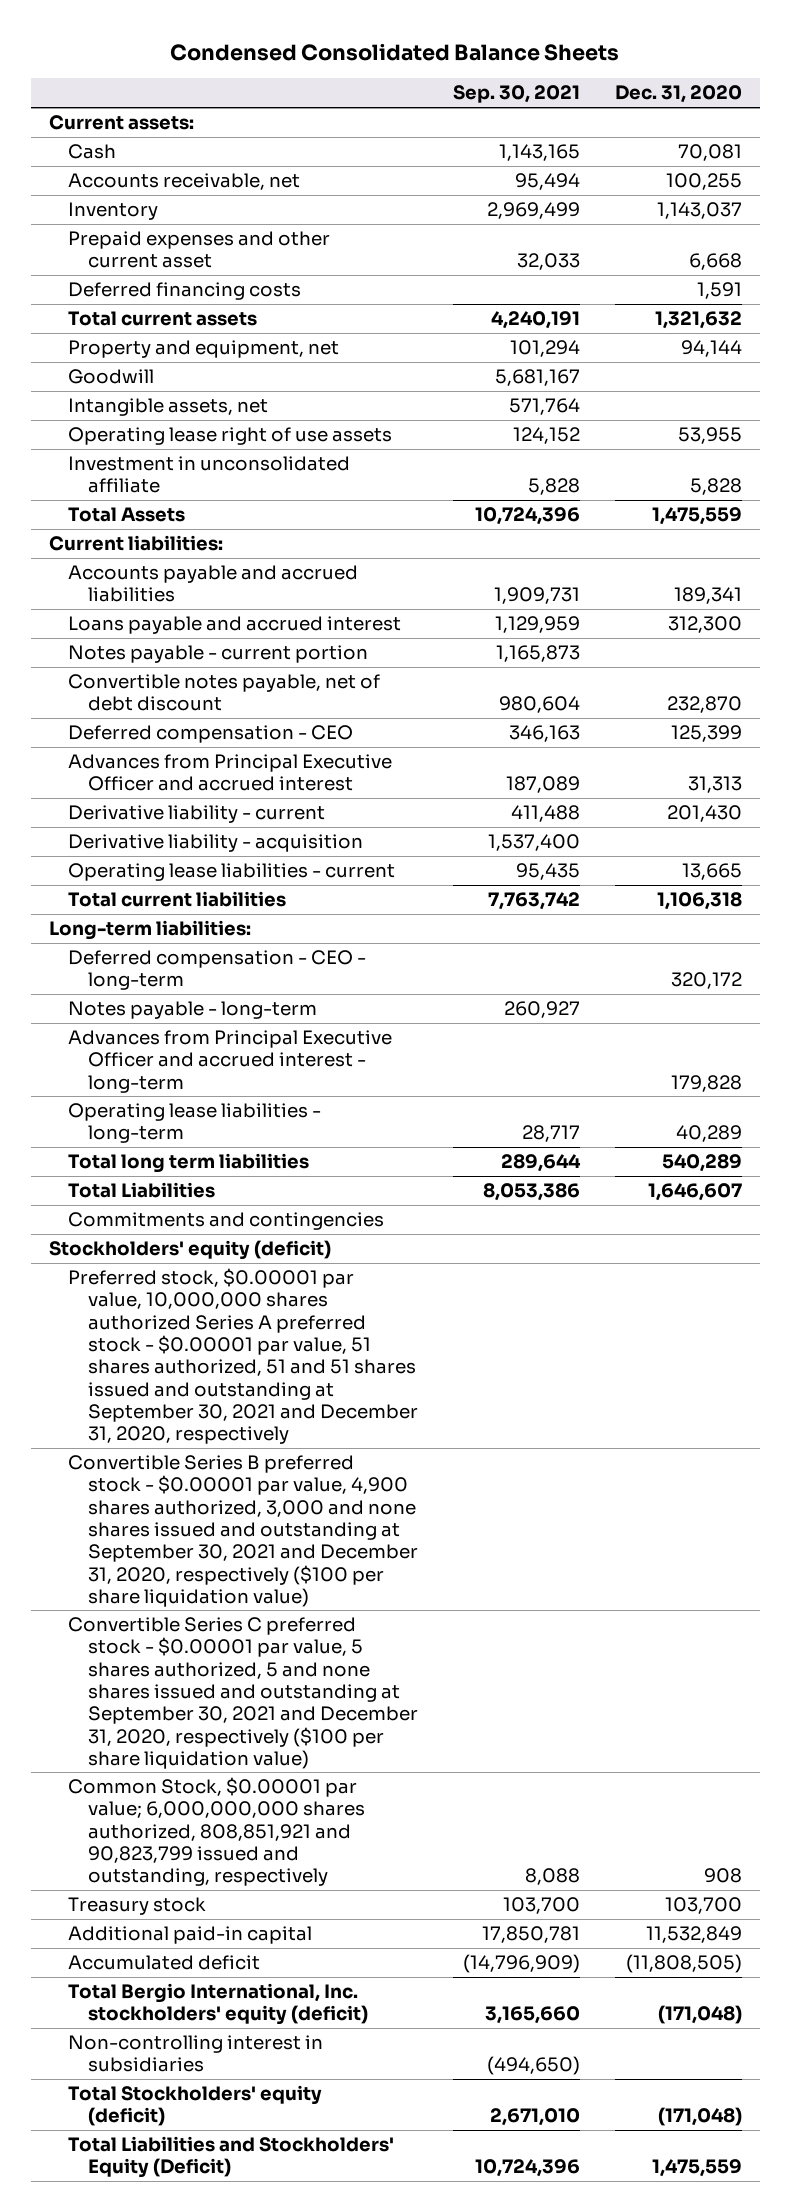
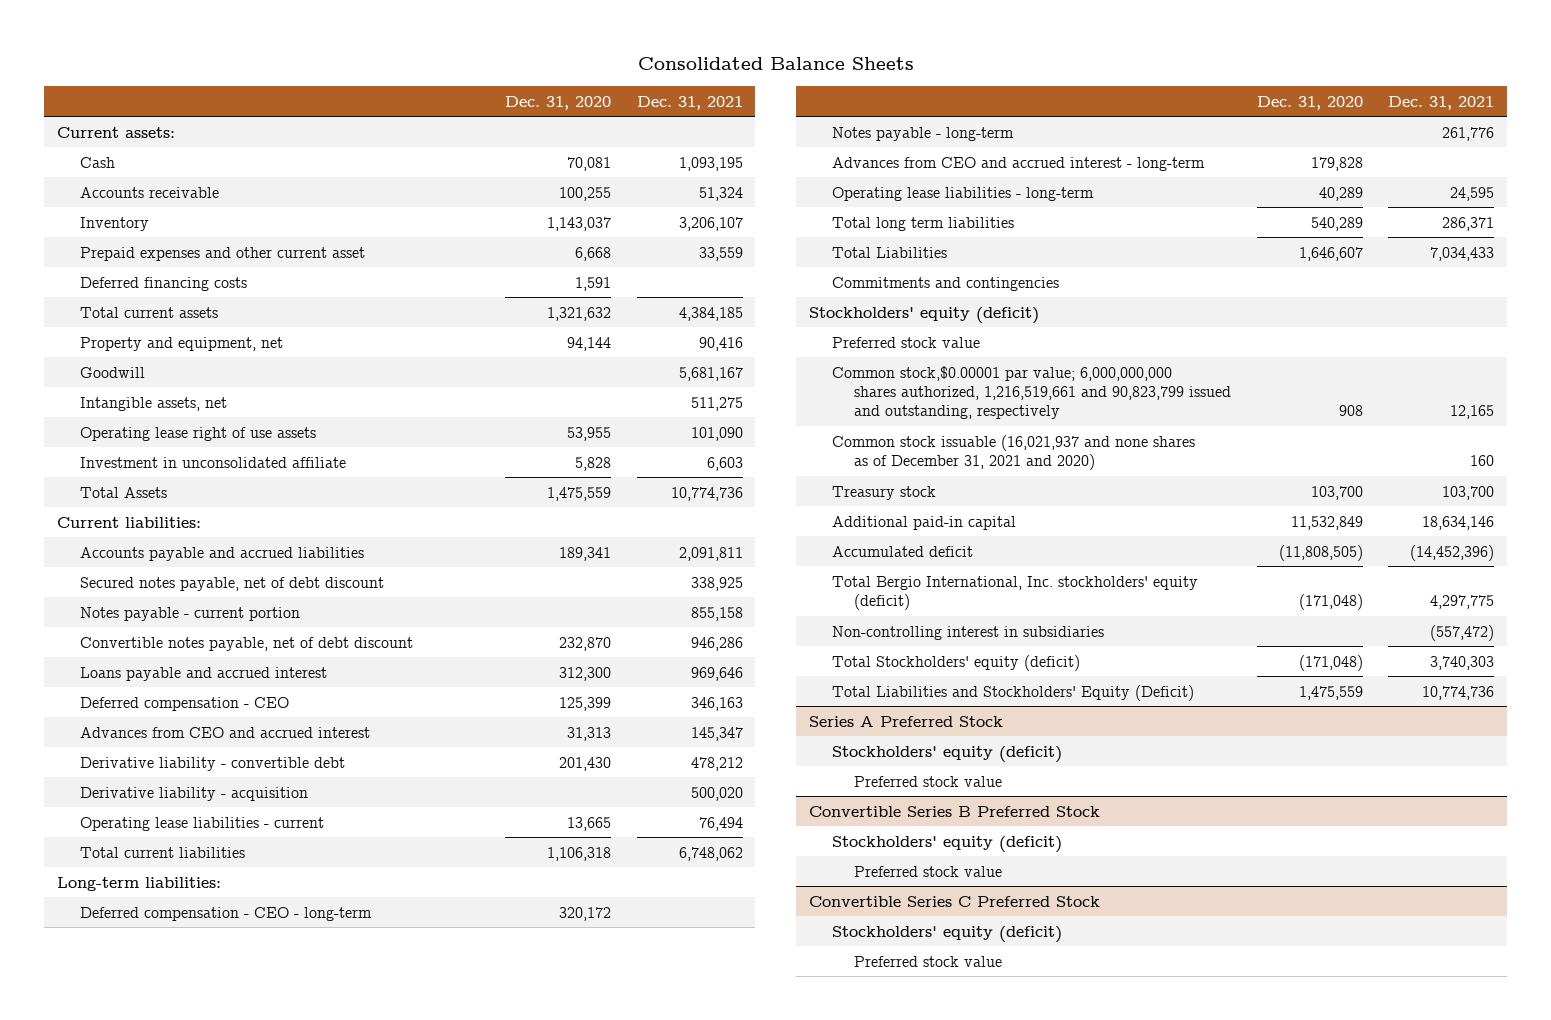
[170,42,620,61] Condensed Consolidated Balance Sheets -> [637,56,914,70] Consolidated Balance Sheets
[452,85,580,104] Sep. 30, 2021 -> none
none -> [636,95,743,110] Dec. 31, 2021
[68,173,301,191] Accounts receivable, net -> [79,186,219,198] Accounts receivable
none -> [79,576,384,591] Secured notes payable, net of debt discount
[68,616,402,635] Loans payable and accrued interest -> [79,666,327,681] Loans payable and accrued interest
[68,754,393,792] Advances from Principal Executive Officer and accrued interest -> [79,726,370,738] Advances from CEO and accrued interest
[68,805,326,824] Derivative liability - current -> [79,756,345,771] Derivative liability - convertible debt
[68,1030,393,1093] Advances from Principal Executive Officer and accrued interest - long-term -> [831,156,1205,171] Advances from CEO and accrued interest - long-term
[68,1455,418,1607] Convertible Series B preferred stock - $0.00001 par value, 4,900 shares authorized, 3,000 and none shares issued and outstanding at September 30, 2021 and December 31, 2020, respectively ($100 per share liquidation value) -> none
[68,1617,418,1769] Convertible Series C preferred stock - $0.00001 par value, 5 shares authorized, 5 and none shares issued and outstanding at September 30, 2021 and December 31, 2020, respectively ($100 per share liquidation value) -> none
[68,1268,418,1445] Preferred stock, $0.00001 par value, 10,000,000 shares authorized Series A preferred stock - $0.00001 par value, 51 shares authorized, 51 and 51 shares issued and outstanding at September 30, 2021 and December 31, 2020, respectively -> [831,336,980,348] Preferred stock value
[68,1777,365,1887] Common Stock, $0.00001 par value; 6,000,000,000 shares authorized, 808,851,921 and 90,823,799 issued and outstanding, respectively -> [831,365,1232,420] Common stock,$0.00001 par value; 6,000,000,000 shares authorized, 1,216,519,661 and 90,823,799 issued and outstanding, respectively
none -> [831,434,1195,471] Common stock issuable (16,021,937 and none shares as of December 31, 2021 and 2020)
none -> [808,715,1003,727] Series A Preferred Stock
none -> [831,745,1062,763] Stockholders' equity (deficit)
none -> [854,775,1003,787] Preferred stock value
none -> [808,805,1100,817] Convertible Series B Preferred Stock
none -> [831,835,1062,853] Stockholders' equity (deficit)
none -> [854,865,1003,877] Preferred stock value
none -> [808,895,1100,907] Convertible Series C Preferred Stock
none -> [831,925,1062,943] Stockholders' equity (deficit)
none -> [854,955,1003,967] Preferred stock value

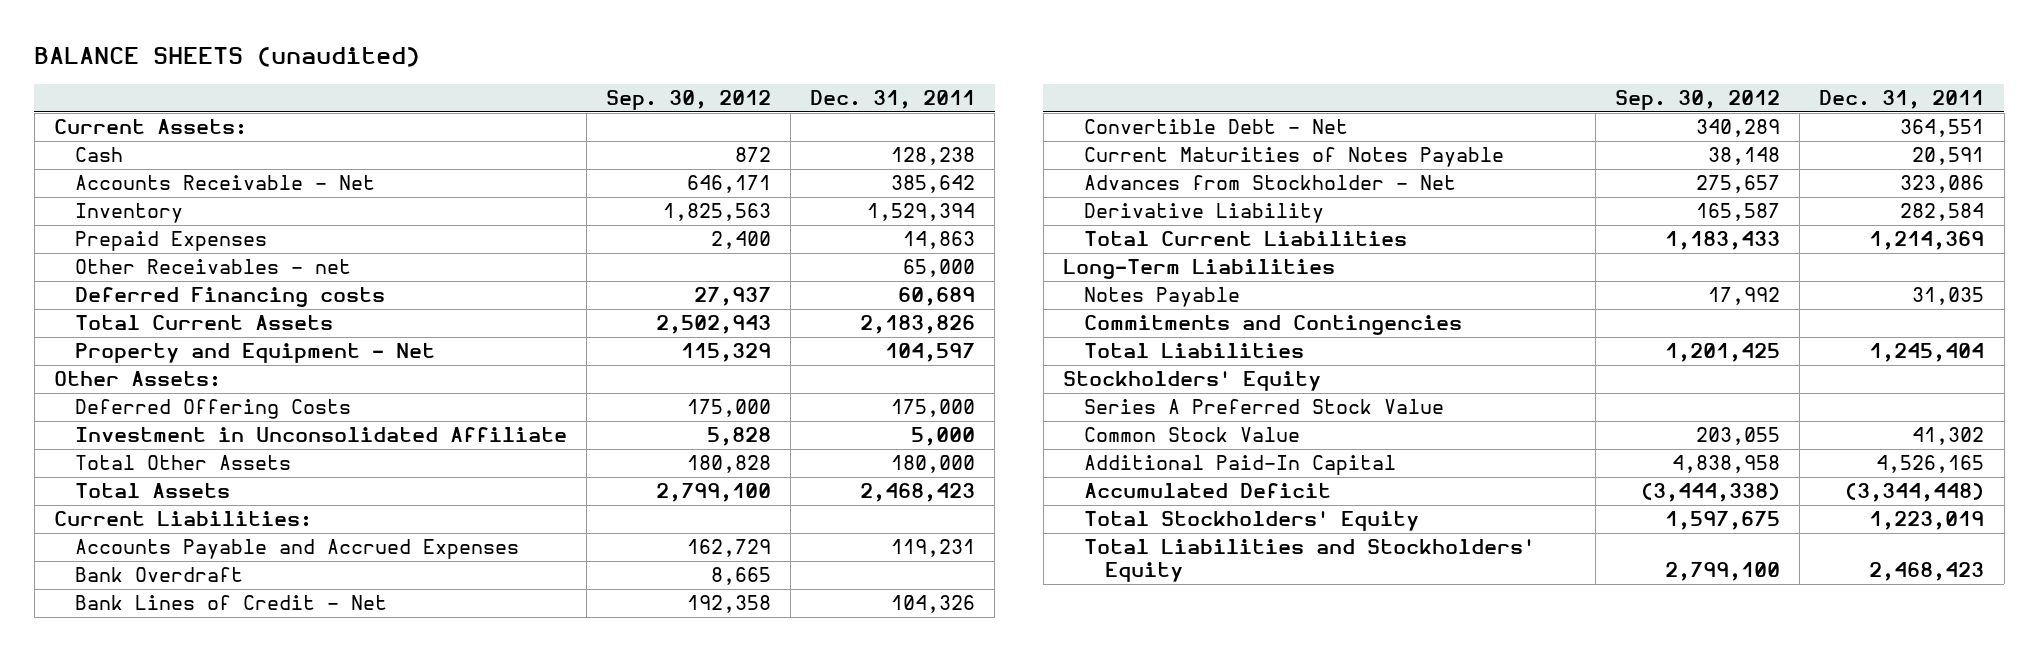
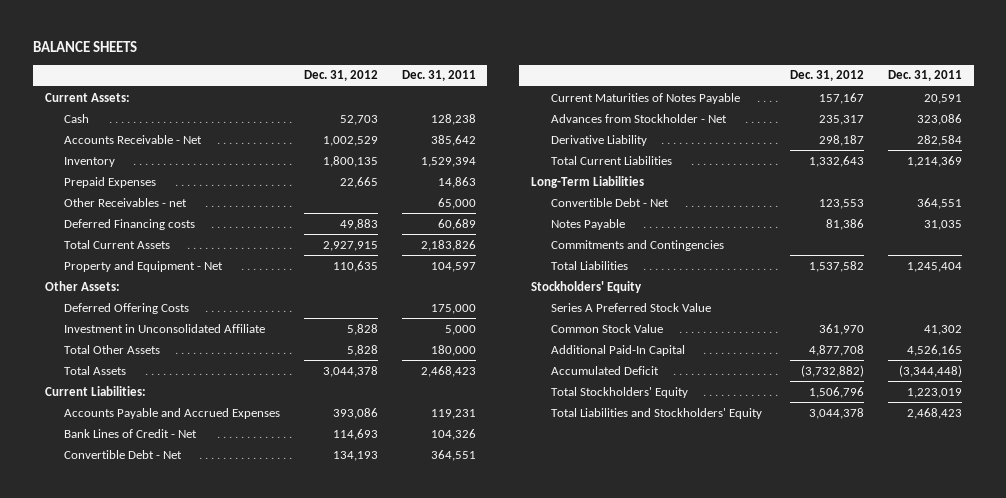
[34,47,421,68] BALANCE SHEETS (unaudited) -> [32,41,137,53] BALANCE SHEETS
[605,90,771,111] Sep. 30, 2012 -> none
none -> [304,70,379,82] Dec. 31, 2012
[74,567,243,583] Bank Overdraft -> none
none -> [550,197,669,207] Convertible Debt - Net

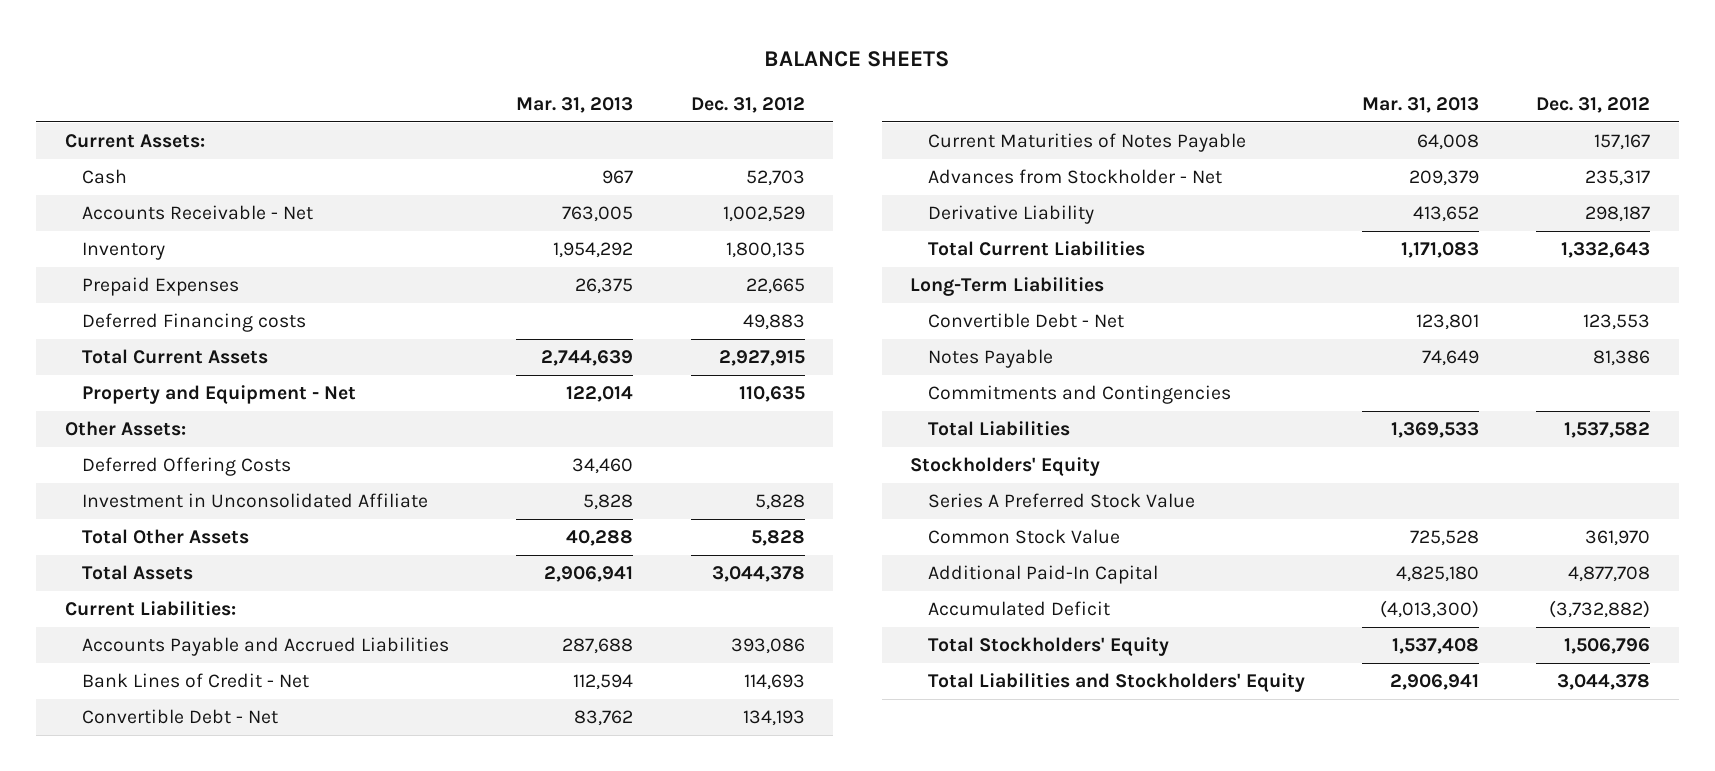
[401,70,476,82] Dec. 31, 2011 -> none
none -> [516,96,634,113] Mar. 31, 2013
[64,197,188,207] Other Receivables - net -> none
[64,407,281,419] Accounts Payable and Accrued Expenses -> [82,637,450,657] Accounts Payable and Accrued Liabilities

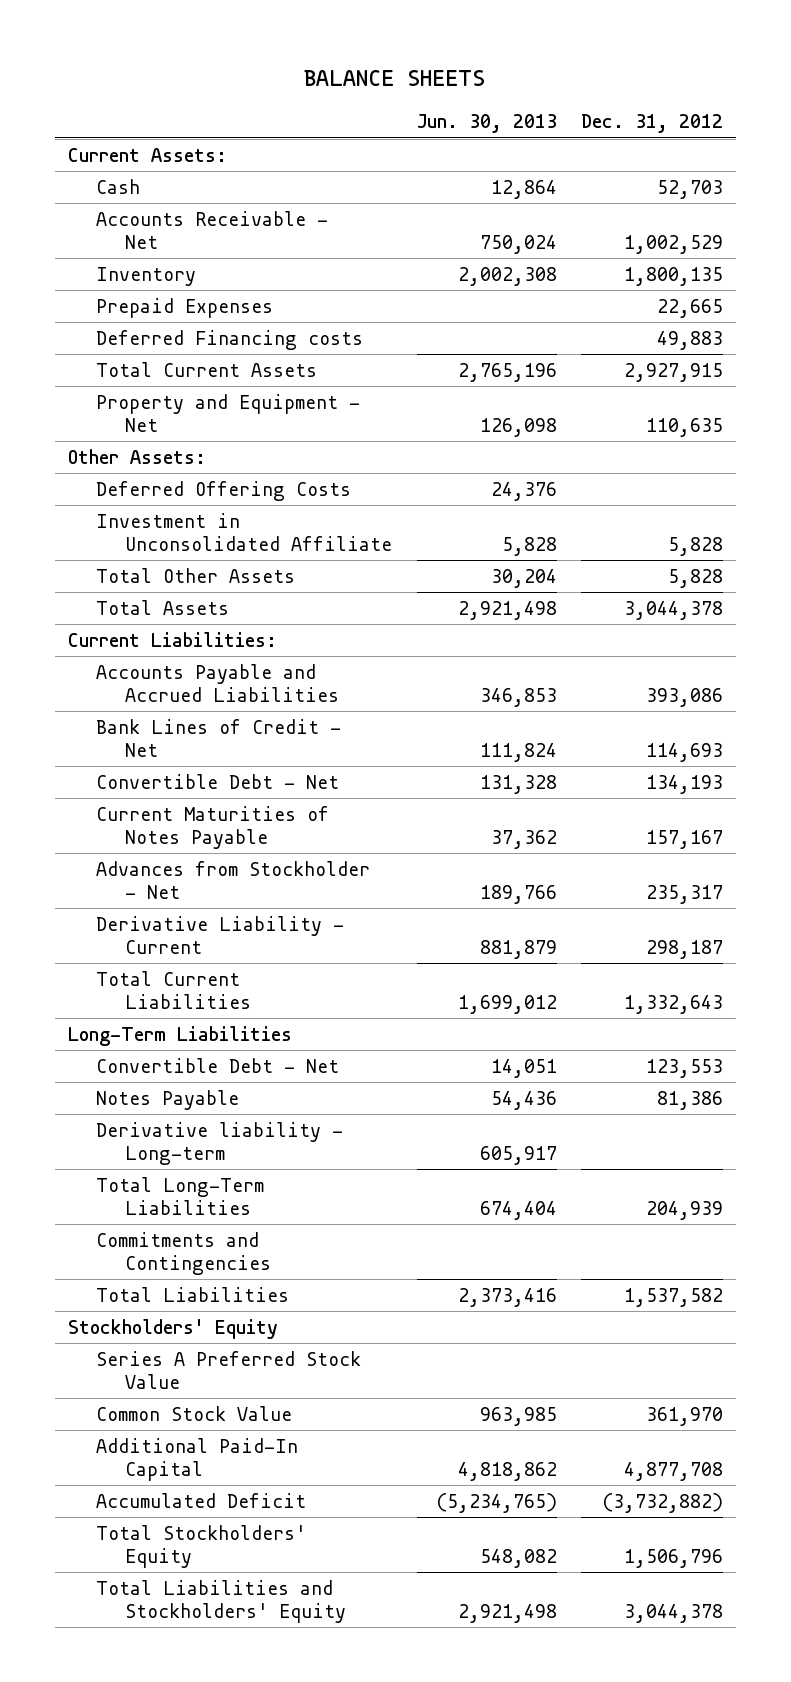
[516,96,634,113] Mar. 31, 2013 -> none
none -> [416,114,557,134] Jun. 30, 2013
[927,205,1094,225] Derivative Liability -> [96,915,345,955] Derivative Liability - Current
none -> [96,1121,344,1166] Derivative liability - Long-term
none -> [96,1176,265,1216] Total Long-Term Liabilities

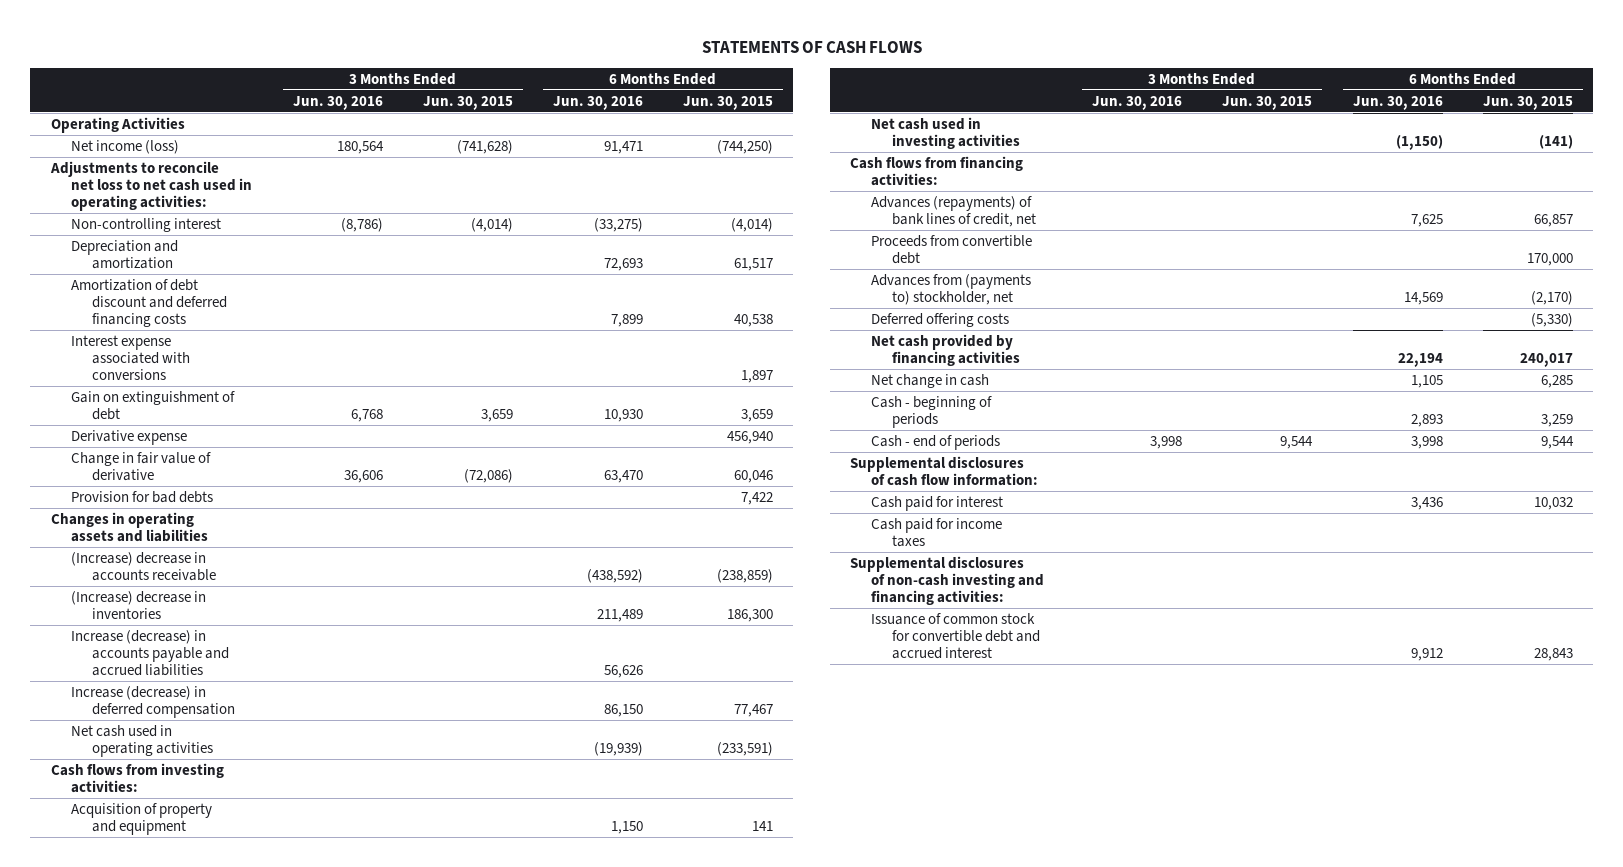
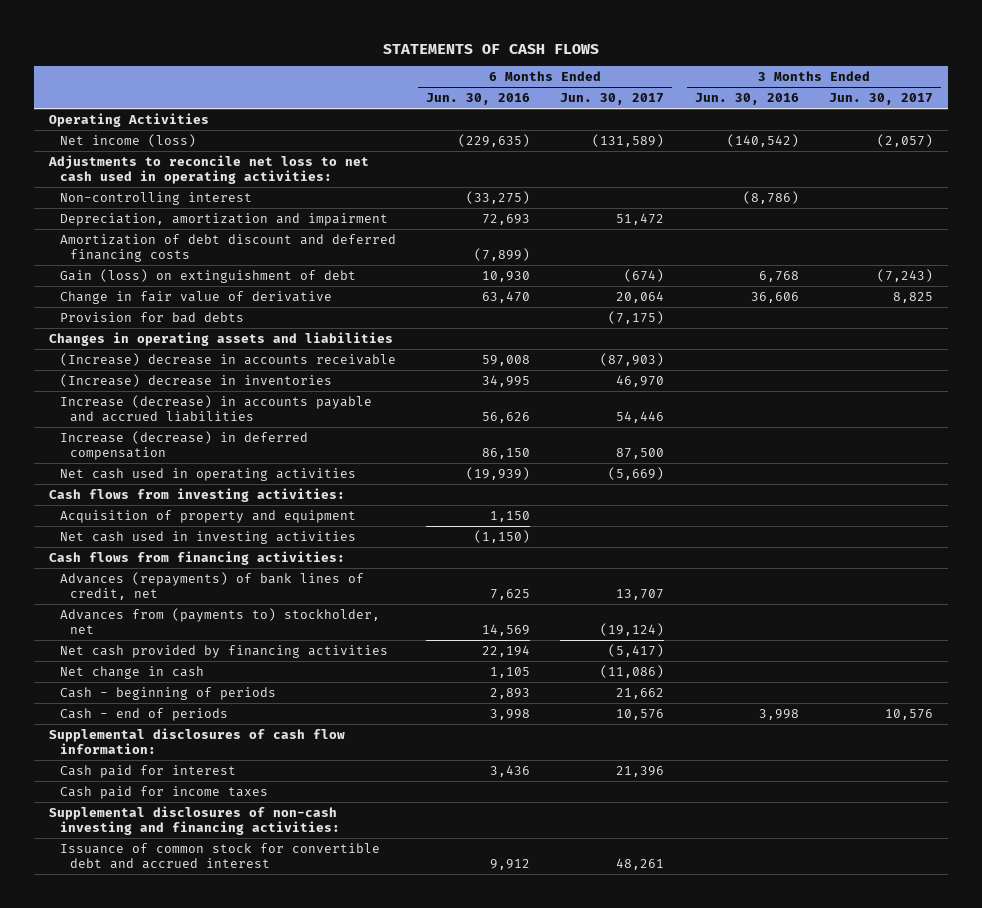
[422,95,513,110] Jun. 30, 2015 -> none
[683,95,774,110] Jun. 30, 2015 -> none
none -> [560,93,665,106] Jun. 30, 2017
none -> [829,93,934,106] Jun. 30, 2017
[336,140,384,154] 180,564 -> [726,133,799,147] (140,542)
[603,140,643,154] 91,471 -> [457,133,530,147] (229,635)
[71,334,191,380] Interest expense associated with conversions -> none
[71,429,188,445] Derivative expense -> none
[71,239,179,269] Depreciation and amortization -> [59,212,388,226] Depreciation, amortization and impairment
[610,313,643,327] 7,899 -> [473,248,530,262] (7,899)
[71,390,236,420] Gain on extinguishment of debt -> [59,268,356,283] Gain (loss) on extinguishment of debt
[586,568,643,583] (438,592) -> [481,354,530,366] 59,008
[596,608,643,622] 211,489 -> [481,374,530,387] 34,995
[871,234,1033,264] Proceeds from convertible debt -> none
[871,312,1010,327] Deferred offering costs -> none

